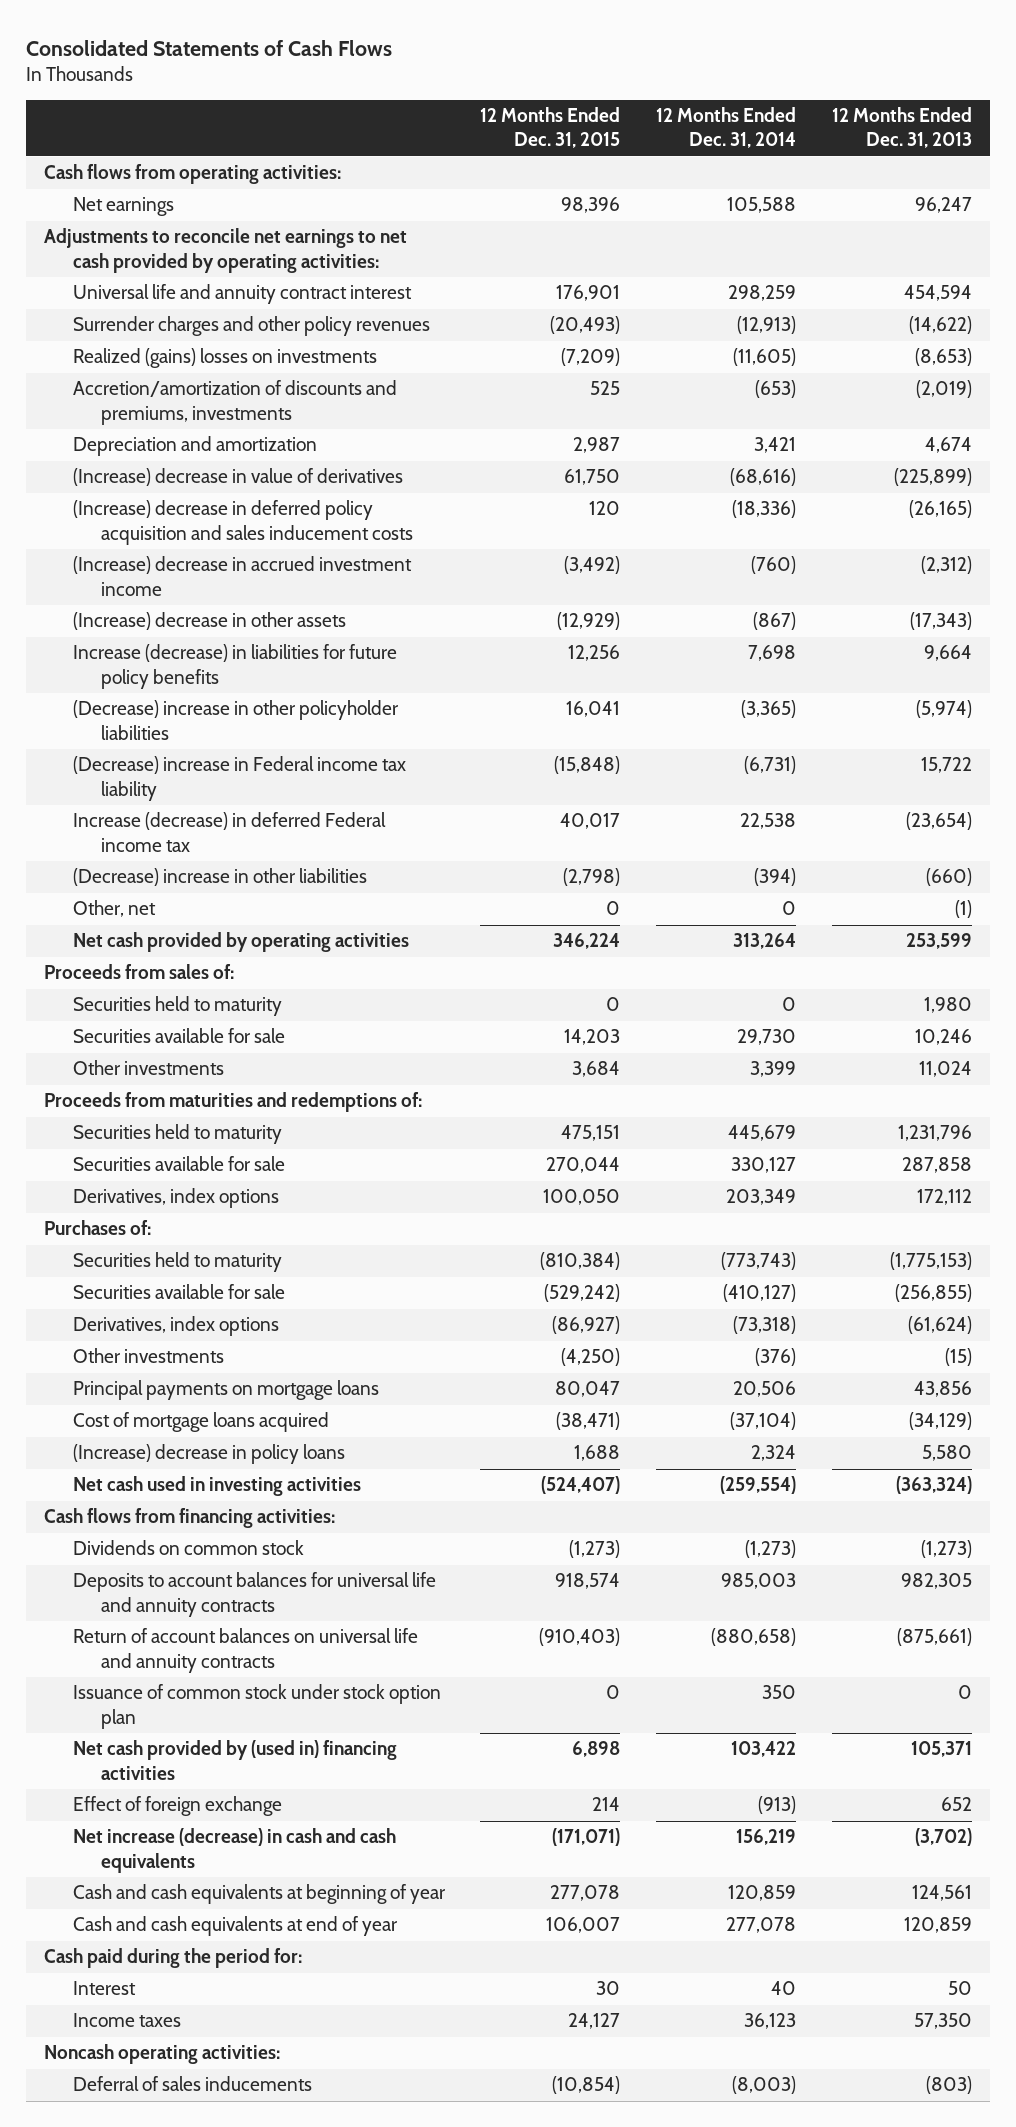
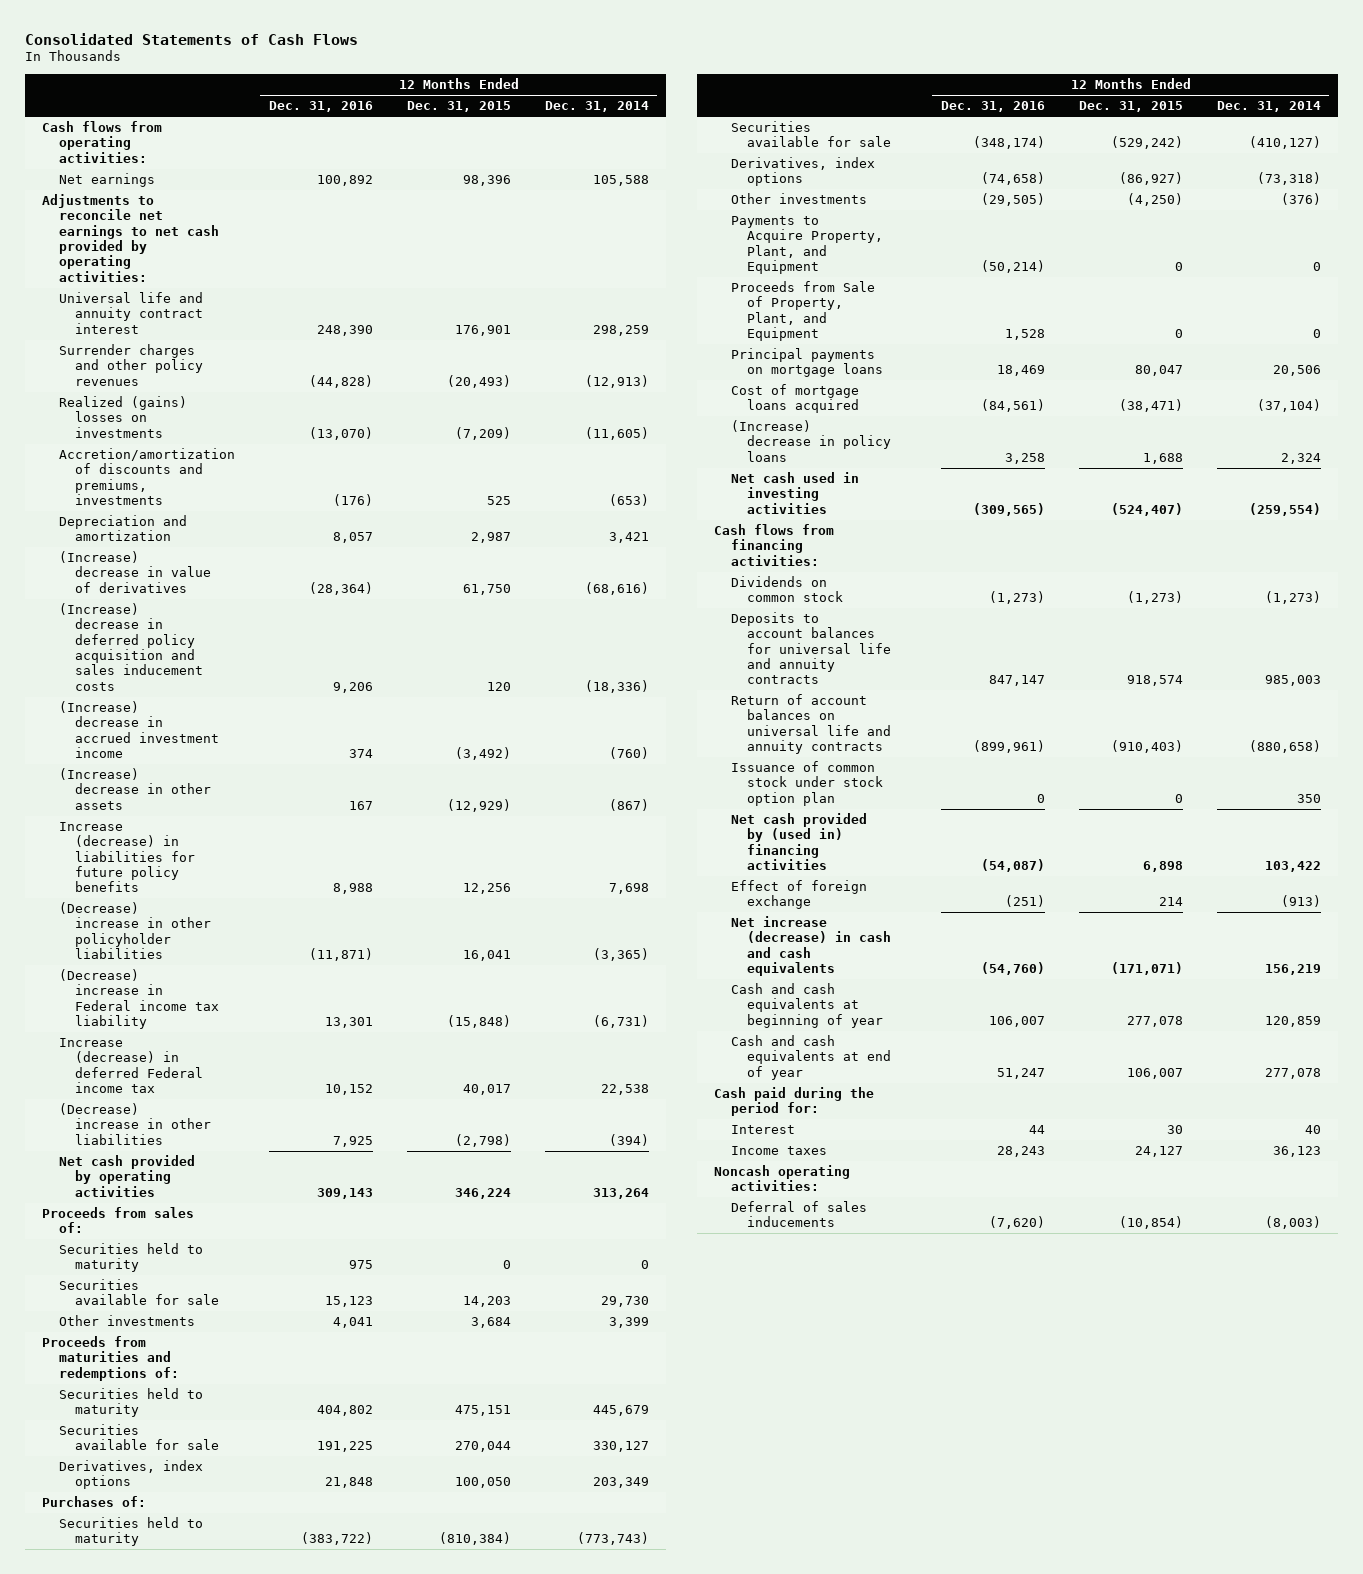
[831,107,972,149] 12 Months Ended Dec. 31, 2013 -> none
none -> [268,101,373,113] Dec. 31, 2016
[72,900,156,918] Other, net -> none
none -> [730,216,883,274] Payments to Acquire Property, Plant, and Equipment
none -> [730,281,875,341] Proceeds from Sale of Property, Plant, and Equipment

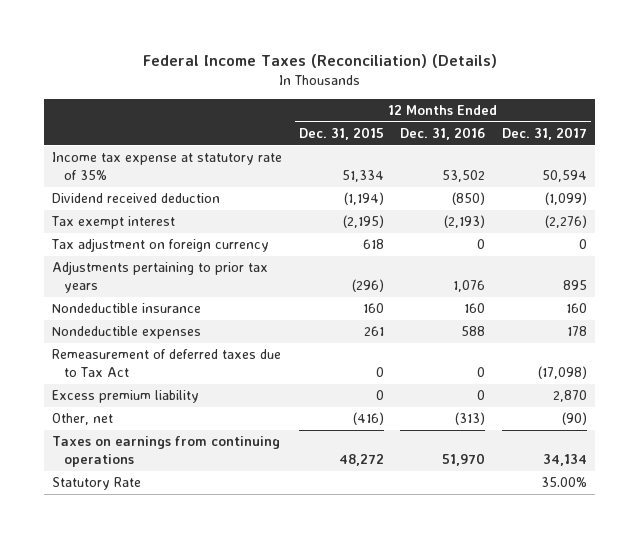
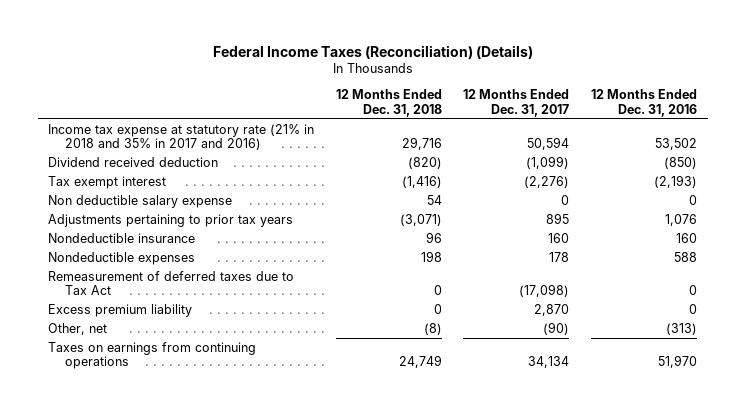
[298,127,384,141] Dec. 31, 2015 -> none
none -> [335,89,442,117] 12 Months Ended Dec. 31, 2018
[52,152,283,181] Income tax expense at statutory rate of 35% -> [48,123,315,151] Income tax expense at statutory rate (21% in 2018 and 35% in 2017 and 2016)
[51,238,270,253] Tax adjustment on foreign currency -> none
none -> [48,194,233,208] Non deductible salary expense
[52,477,142,491] Statutory Rate -> none

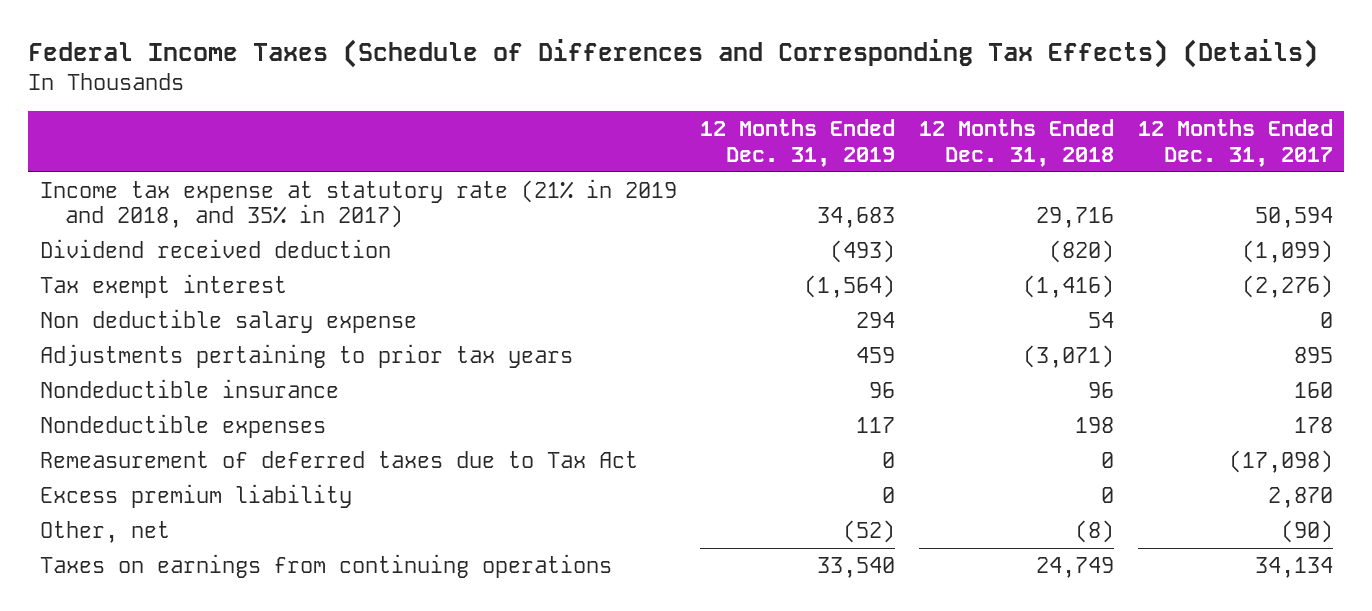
[212,44,533,59] Federal Income Taxes (Reconciliation) (Details) -> [28,39,1319,69] Federal Income Taxes (Schedule of Differences and Corresponding Tax Effects) (Details)
[590,89,697,117] 12 Months Ended Dec. 31, 2016 -> none
none -> [700,119,896,167] 12 Months Ended Dec. 31, 2019
[48,123,315,151] Income tax expense at statutory rate (21% in 2018 and 35% in 2017 and 2016) -> [39,178,677,229] Income tax expense at statutory rate (21% in 2019 and 2018, and 35% in 2017)

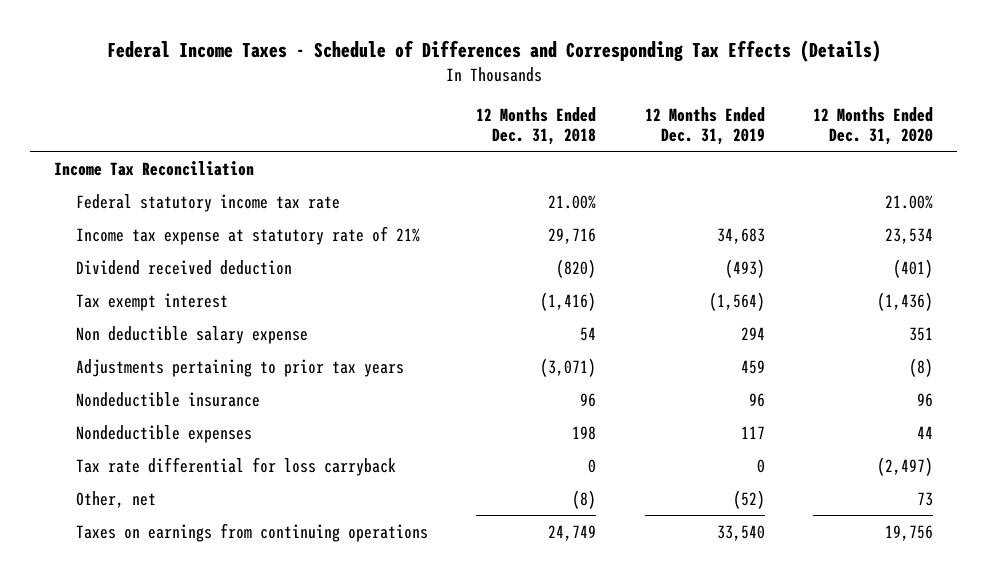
[28,39,1319,69] Federal Income Taxes (Schedule of Differences and Corresponding Tax Effects) (Details) -> [106,40,881,63] Federal Income Taxes - Schedule of Differences and Corresponding Tax Effects (Details)
[1137,119,1333,167] 12 Months Ended Dec. 31, 2017 -> none
none -> [813,106,934,145] 12 Months Ended Dec. 31, 2020
none -> [54,160,255,176] Income Tax Reconciliation
none -> [75,193,340,212] Federal statutory income tax rate
[39,178,677,229] Income tax expense at statutory rate (21% in 2019 and 2018, and 35% in 2017) -> [75,225,420,245] Income tax expense at statutory rate of 21%
[39,483,352,508] Excess premium liability -> none
[39,450,638,468] Remeasurement of deferred taxes due to Tax Act -> [75,456,396,476] Tax rate differential for loss carryback

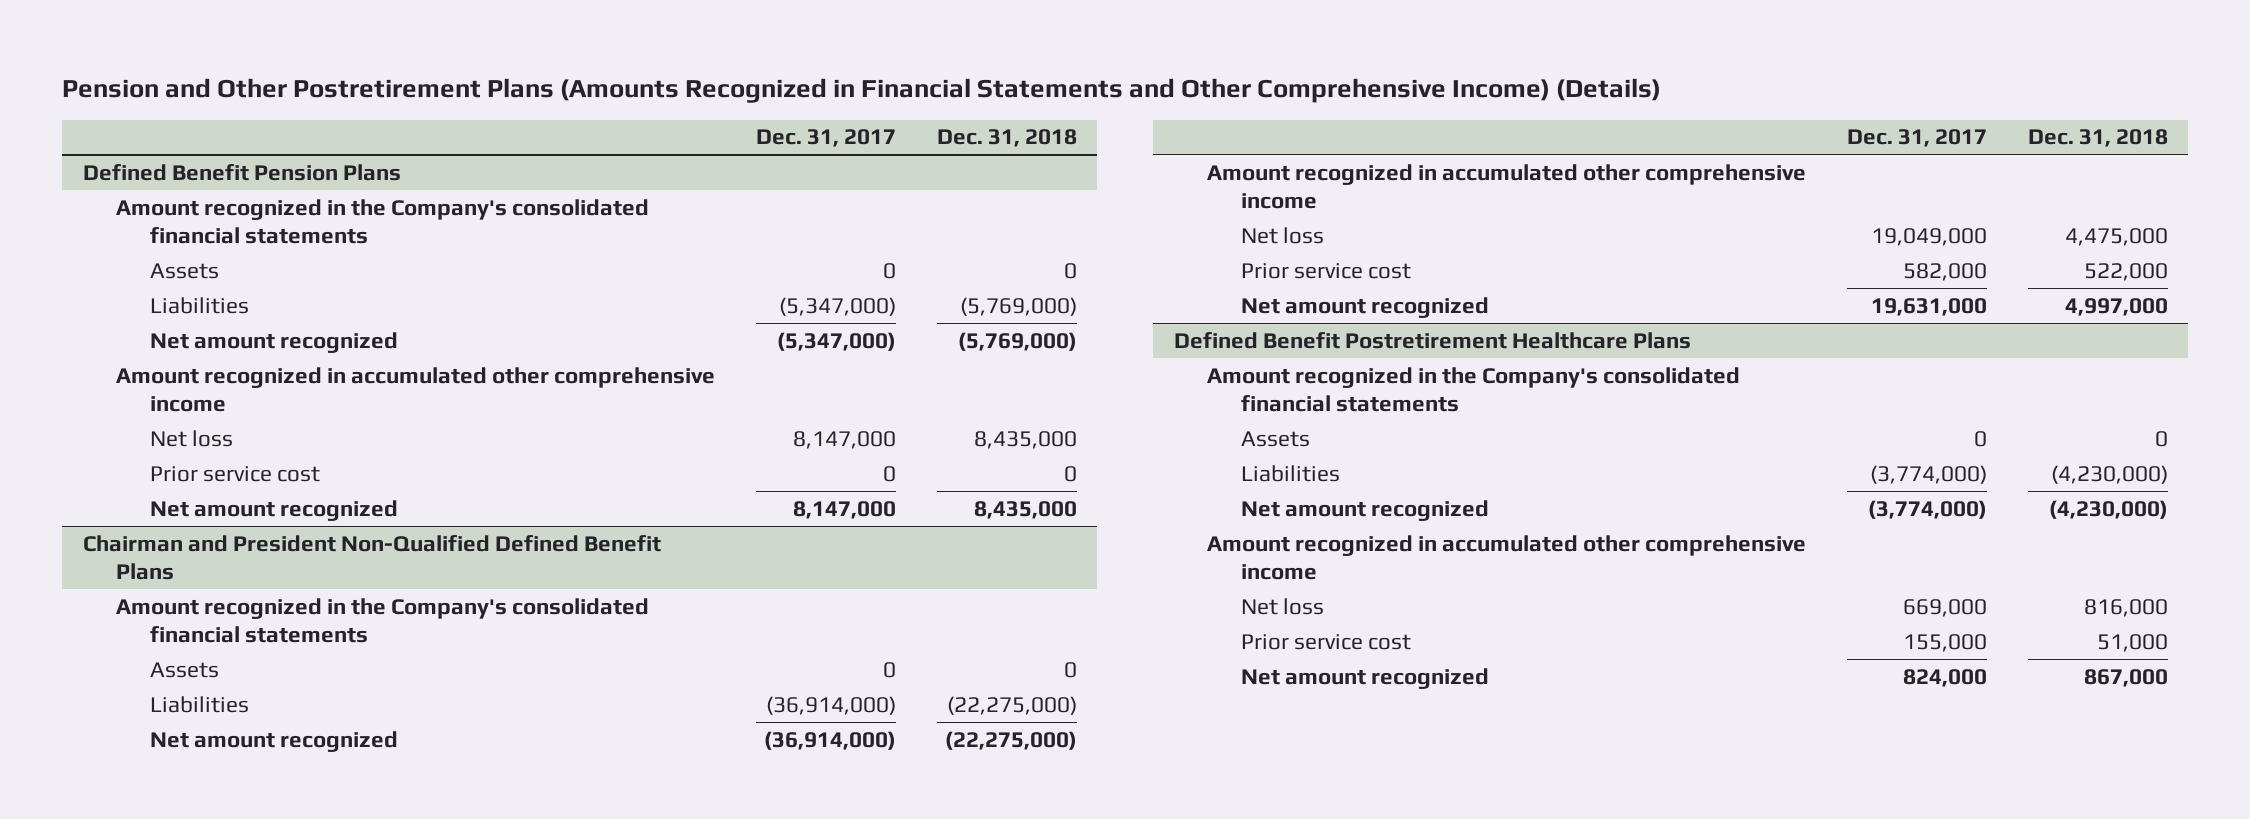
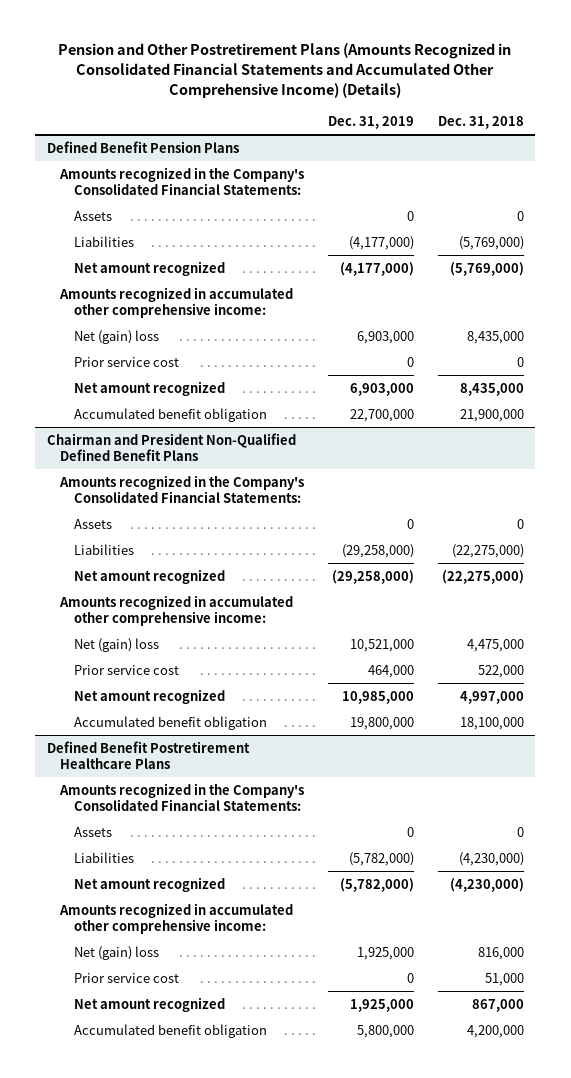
[62,78,1662,104] Pension and Other Postretirement Plans (Amounts Recognized in Financial Statements and Other Comprehensive Income) (Details) -> [58,43,512,99] Pension and Other Postretirement Plans (Amounts Recognized in Consolidated Financial Statements and Accumulated Other Comprehensive Income) (Details)
[755,129,896,148] Dec. 31, 2017 -> none
none -> [327,115,414,129] Dec. 31, 2019
[116,198,650,245] Amount recognized in the Company's consolidated financial statements -> [59,166,305,195] Amounts recognized in the Company's Consolidated Financial Statements:
[116,366,716,413] Amount recognized in accumulated other comprehensive income -> [59,286,294,318] Amounts recognized in accumulated other comprehensive income:
[149,429,233,447] Net loss -> [73,329,159,344] Net (gain) loss
none -> [73,407,267,422] Accumulated benefit obligation
[116,597,650,644] Amount recognized in the Company's consolidated financial statements -> [59,474,305,503] Amounts recognized in the Company's Consolidated Financial Statements:
[1207,163,1807,210] Amount recognized in accumulated other comprehensive income -> [59,594,294,626] Amounts recognized in accumulated other comprehensive income:
[1240,226,1324,244] Net loss -> [73,637,159,652] Net (gain) loss
none -> [73,715,267,730] Accumulated benefit obligation
[1207,366,1741,413] Amount recognized in the Company's consolidated financial statements -> [59,782,305,811] Amounts recognized in the Company's Consolidated Financial Statements:
[1207,534,1807,581] Amount recognized in accumulated other comprehensive income -> [59,902,294,934] Amounts recognized in accumulated other comprehensive income:
[1240,597,1324,615] Net loss -> [73,945,159,960] Net (gain) loss
none -> [73,1023,267,1038] Accumulated benefit obligation

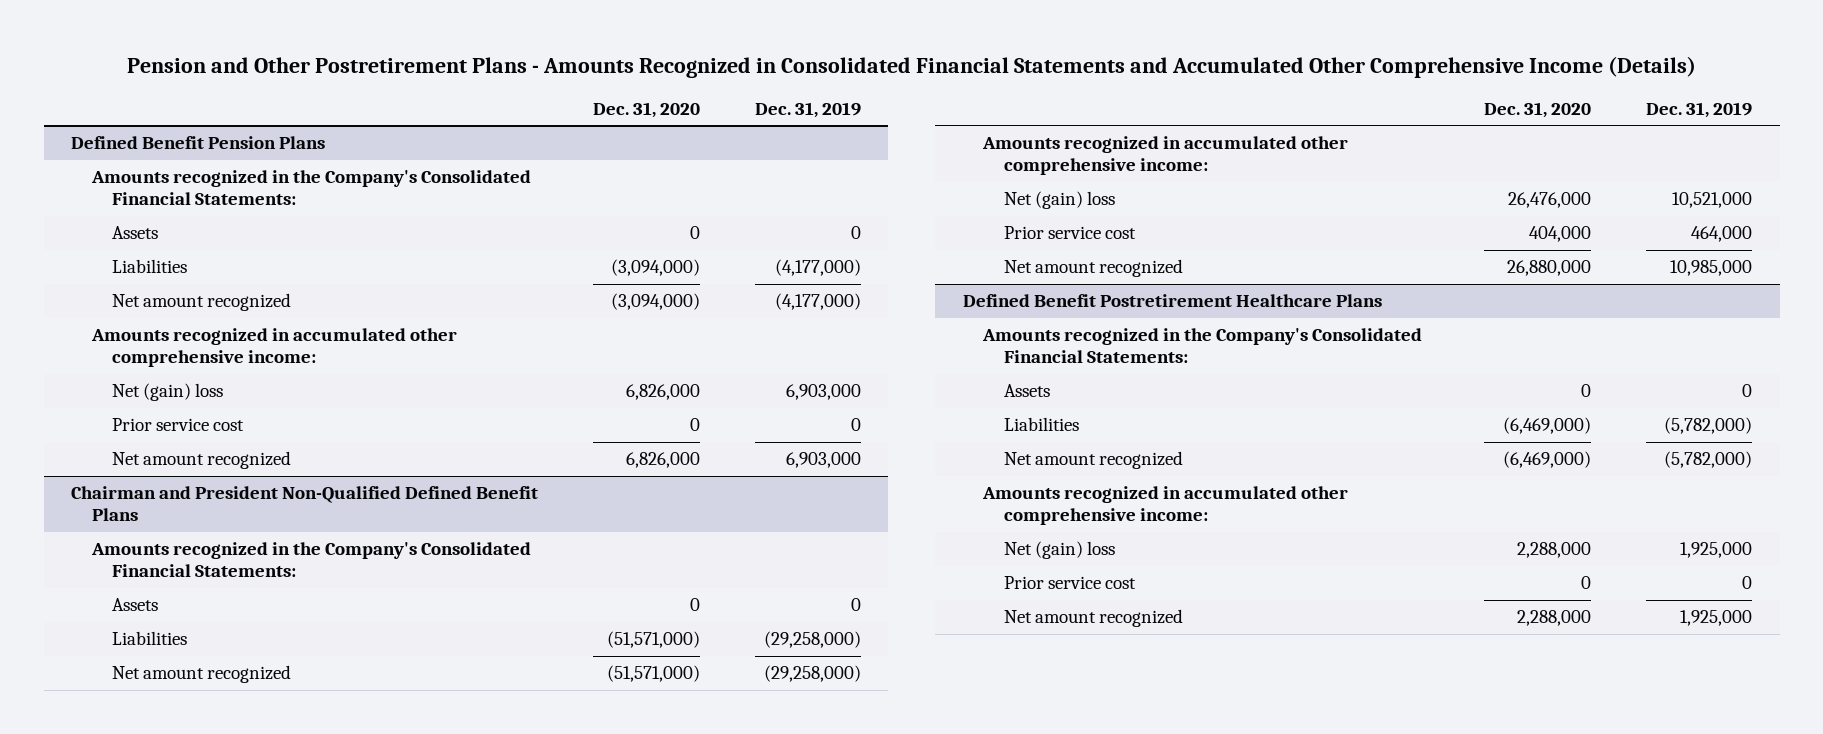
[58,43,512,99] Pension and Other Postretirement Plans (Amounts Recognized in Consolidated Financial Statements and Accumulated Other Comprehensive Income) (Details) -> [126,55,1696,78] Pension and Other Postretirement Plans - Amounts Recognized in Consolidated Financial Statements and Accumulated Other Comprehensive Income (Details)
[437,115,524,129] Dec. 31, 2018 -> none
none -> [592,101,700,118] Dec. 31, 2020
[73,407,267,422] Accumulated benefit obligation -> none
[73,715,267,730] Accumulated benefit obligation -> none
[73,1023,267,1038] Accumulated benefit obligation -> none

